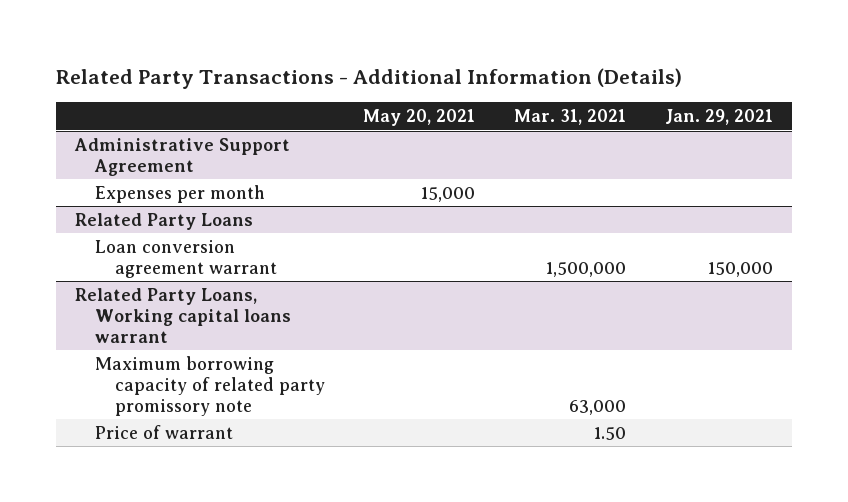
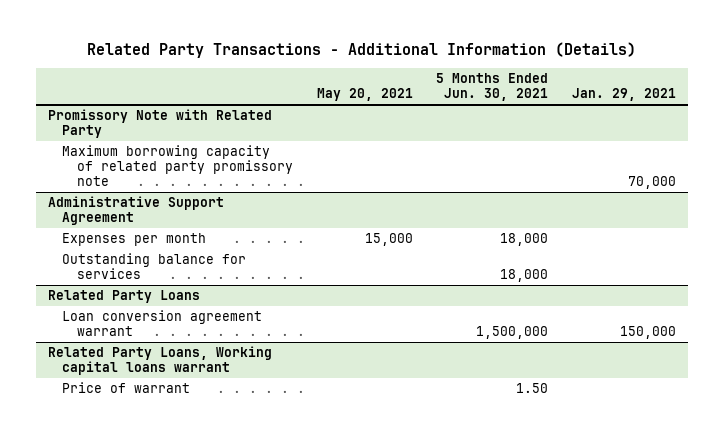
[514,109,627,126] Mar. 31, 2021 -> none
none -> [436,73,549,102] 5 Months Ended Jun. 30, 2021
none -> [47,109,272,139] Promissory Note with Related Party
none -> [62,145,293,187] Maximum borrowing capacity of related party promissory note
none -> [62,253,247,280] Outstanding balance for services
[94,355,325,416] Maximum borrowing capacity of related party promissory note -> none

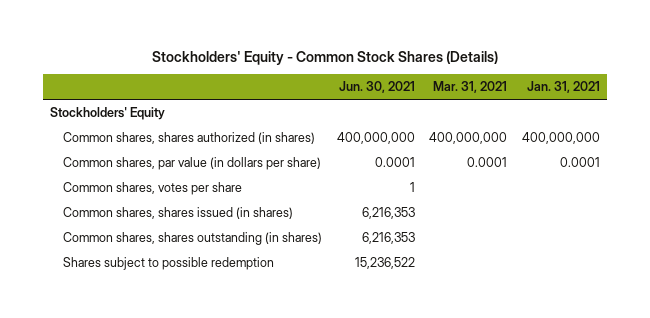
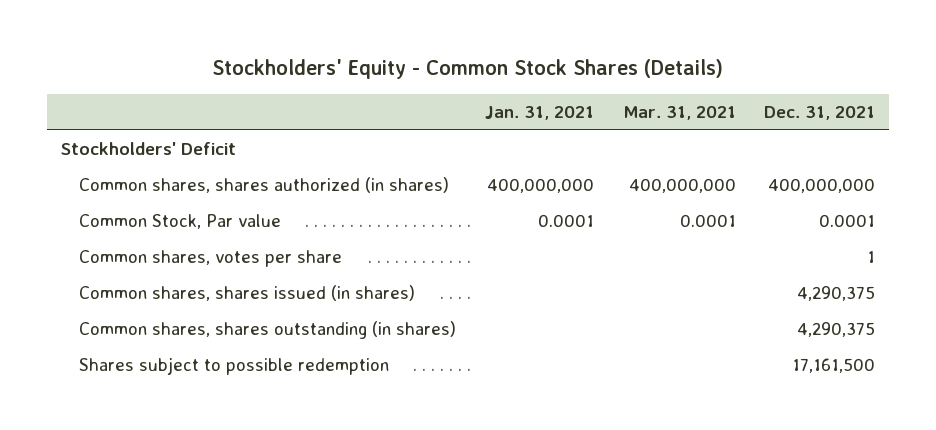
[338,81,415,94] Jun. 30, 2021 -> none
none -> [764,105,876,120] Dec. 31, 2021
[50,106,166,120] Stockholders' Equity -> [60,142,236,156] Stockholders' Deficit
[62,156,321,170] Common shares, par value (in dollars per share) -> [79,214,282,230] Common Stock, Par value

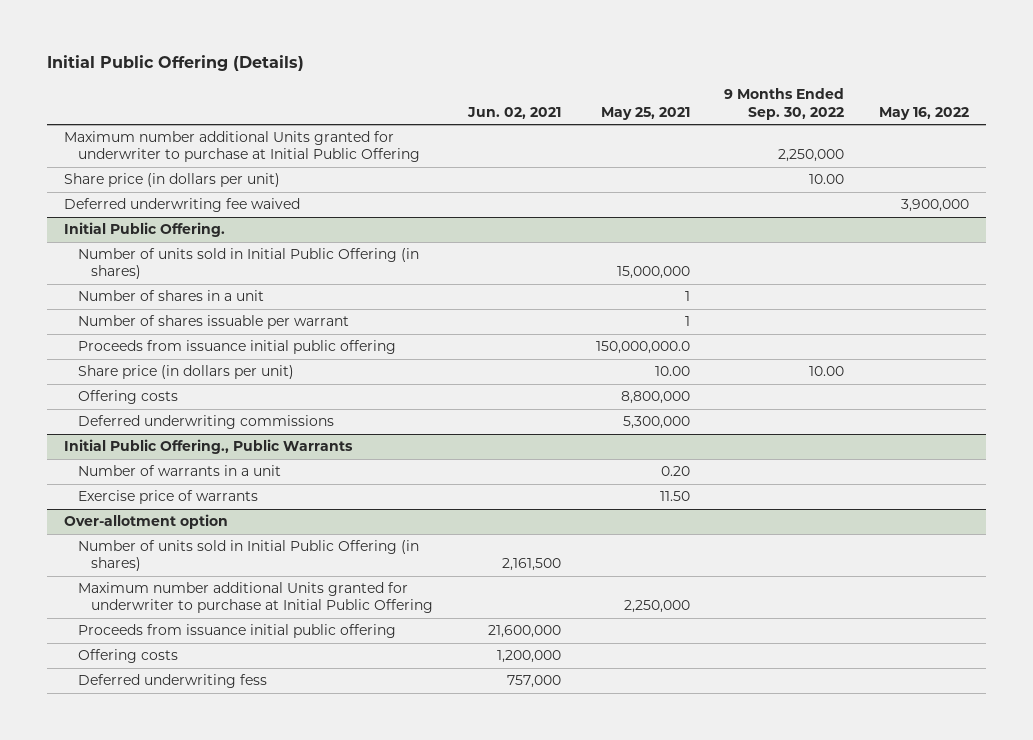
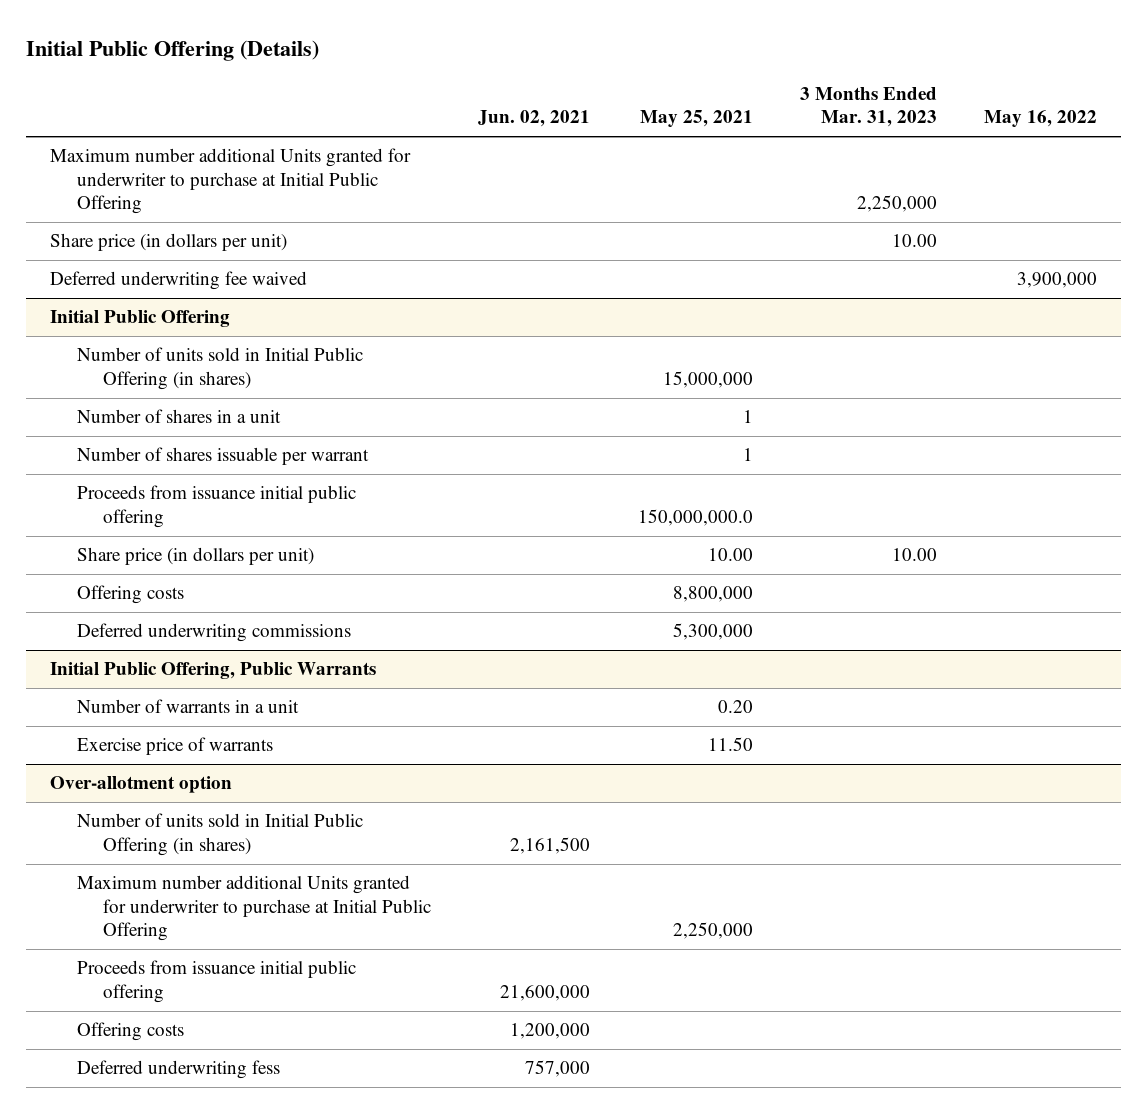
[724,88,845,120] 9 Months Ended Sep. 30, 2022 -> none
none -> [800,87,938,128] 3 Months Ended Mar. 31, 2023
[63,222,225,238] Initial Public Offering. -> [49,310,230,328] Initial Public Offering
[63,439,353,455] Initial Public Offering., Public Warrants -> [49,662,376,680] Initial Public Offering, Public Warrants

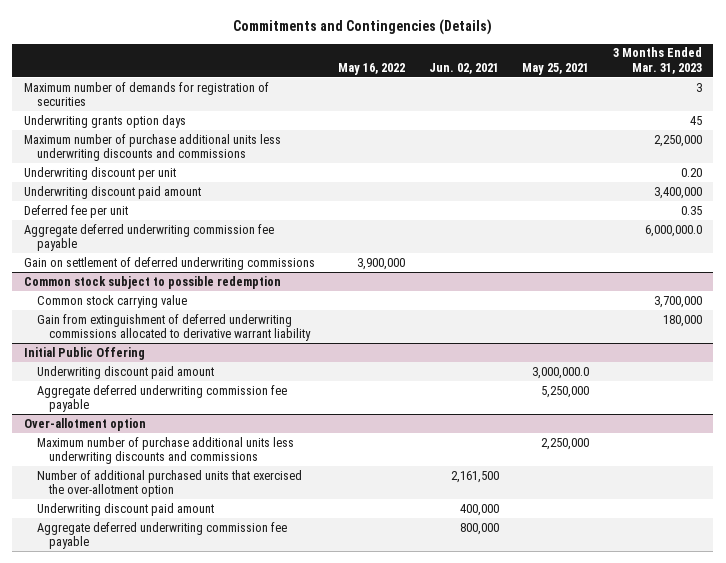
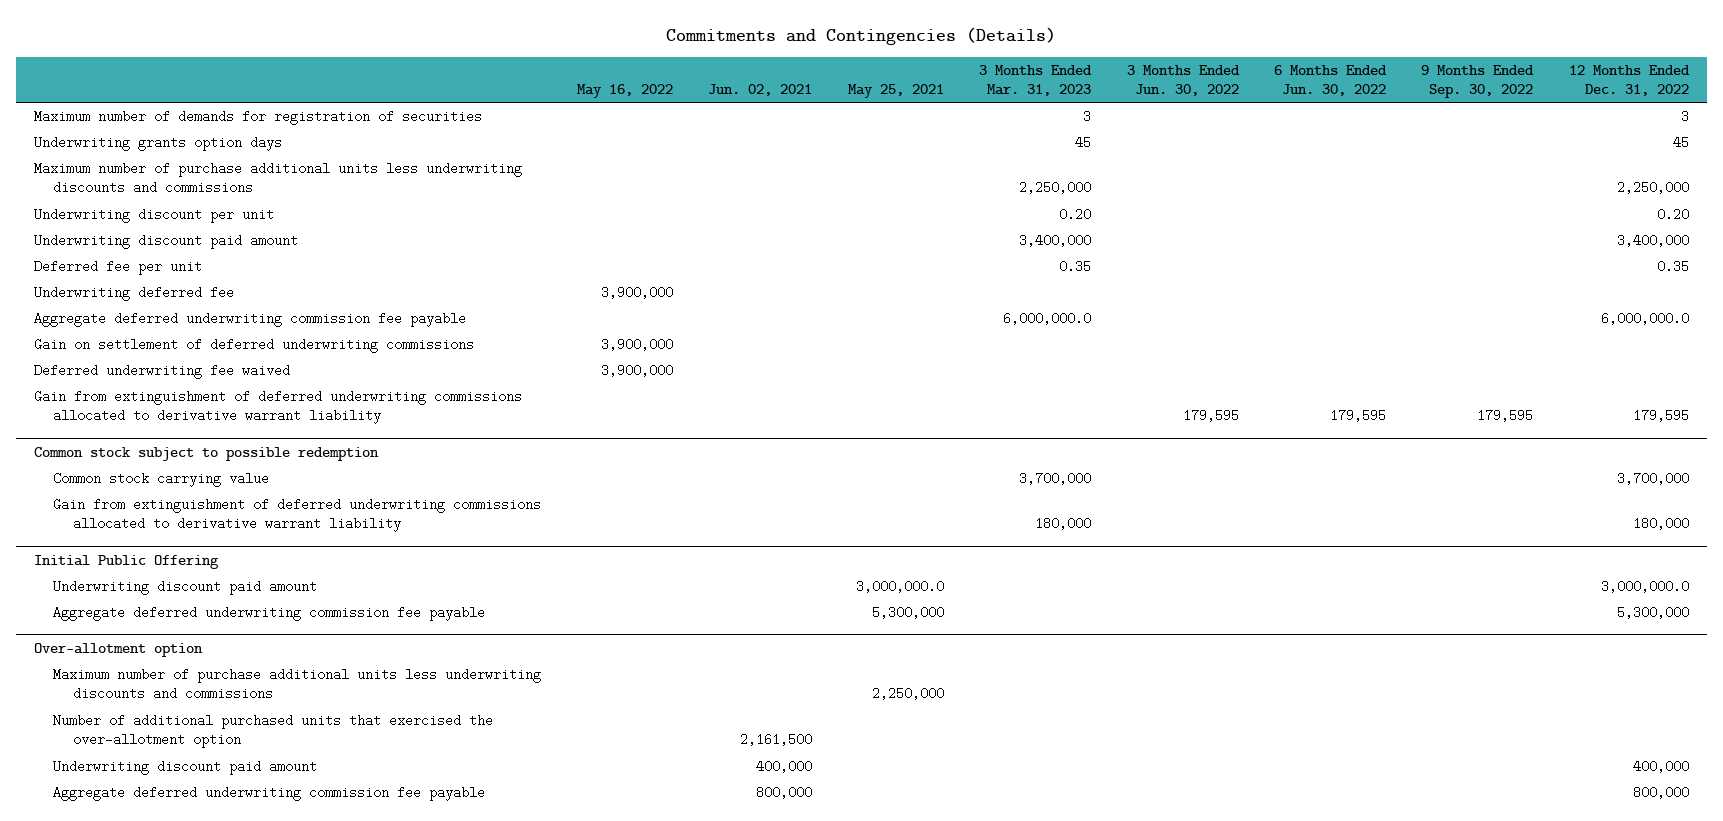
none -> [1126,64,1240,97] 3 Months Ended Jun. 30, 2022
none -> [1274,64,1388,97] 6 Months Ended Jun. 30, 2022
none -> [1421,64,1535,99] 9 Months Ended Sep. 30, 2022
none -> [1568,64,1690,97] 12 Months Ended Dec. 31, 2022
none -> [33,285,234,301] Underwriting deferred fee
none -> [33,363,290,379] Deferred underwriting fee waived
none -> [33,389,522,425] Gain from extinguishment of deferred underwriting commissions allocated to derivative warrant liability
[541,385,590,398] 5,250,000 -> [871,605,944,619] 5,300,000

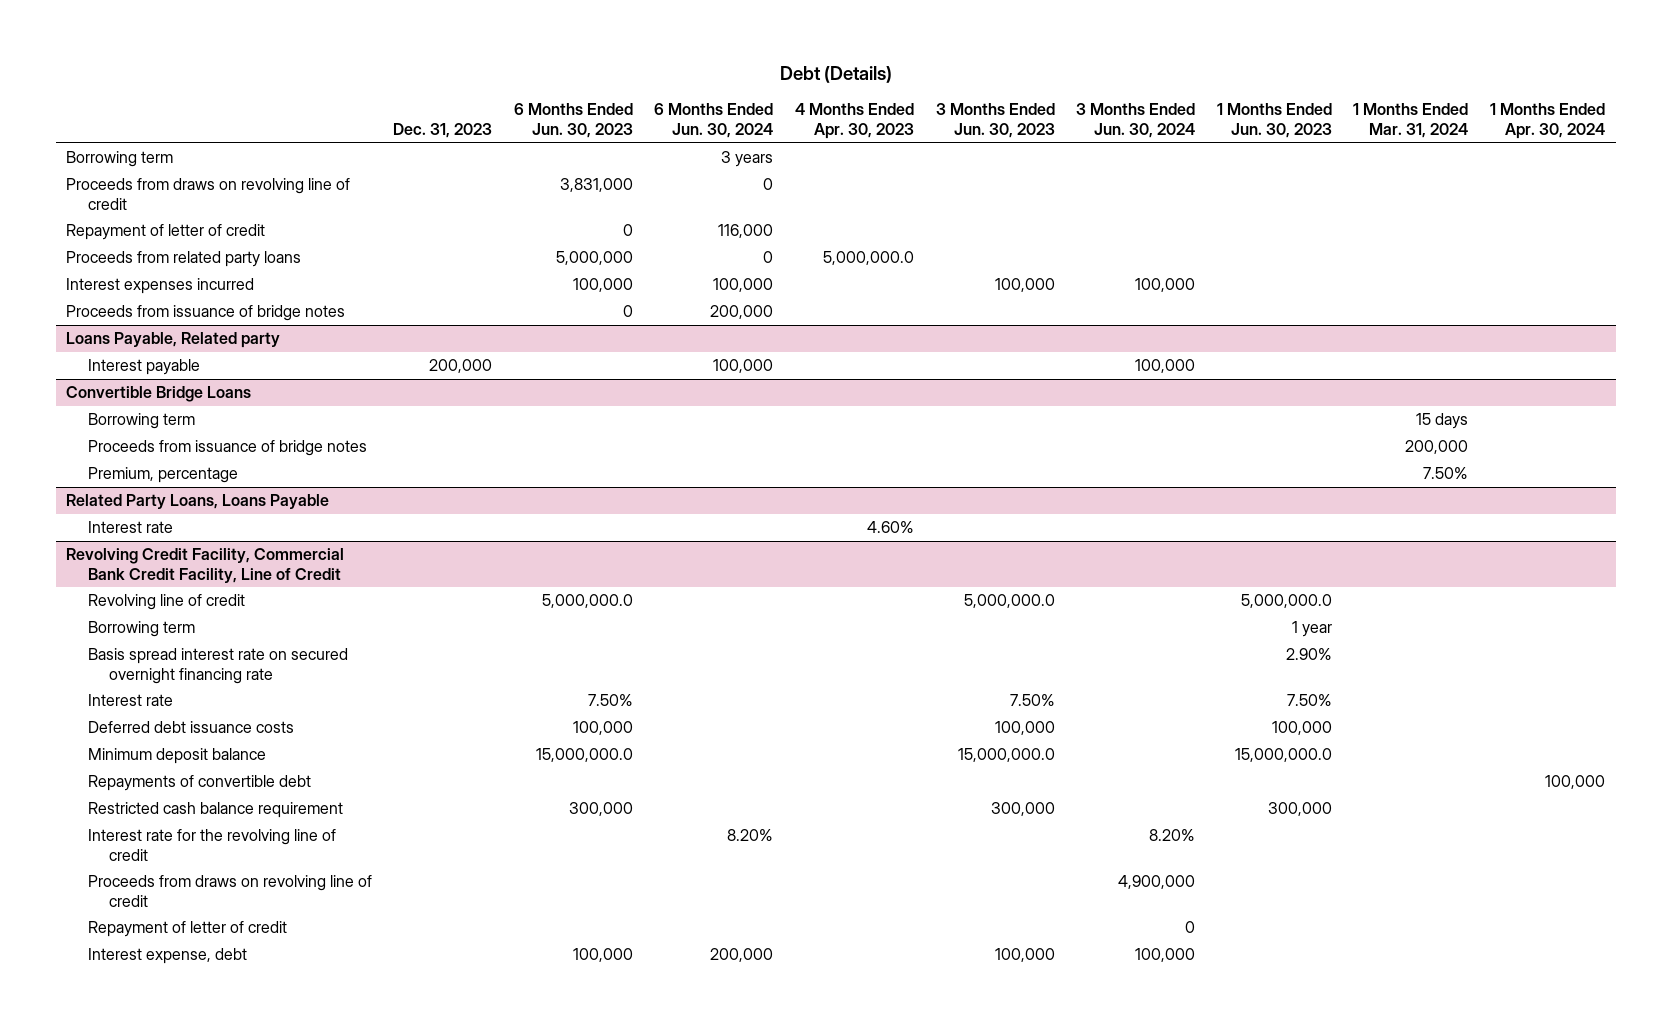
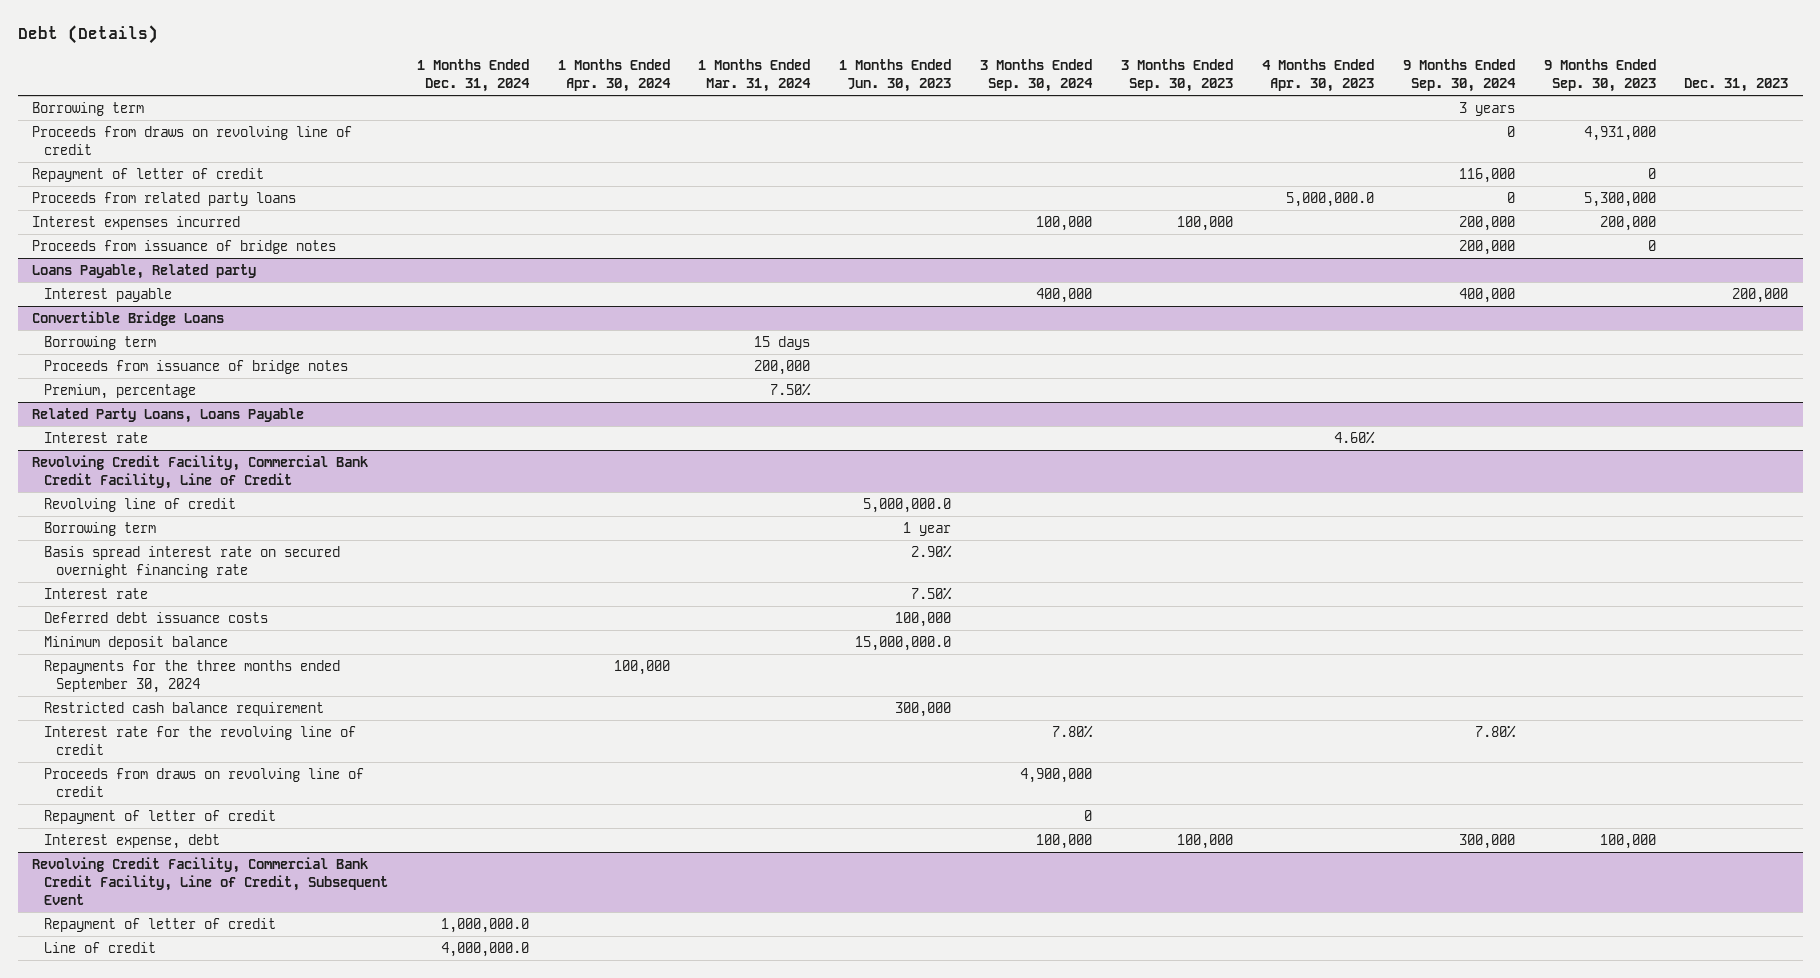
[513,103,633,139] 6 Months Ended Jun. 30, 2023 -> none
[654,103,774,139] 6 Months Ended Jun. 30, 2024 -> none
[935,103,1055,139] 3 Months Ended Jun. 30, 2023 -> none
[1076,103,1196,139] 3 Months Ended Jun. 30, 2024 -> none
none -> [416,59,530,93] 1 Months Ended Dec. 31, 2024
none -> [980,59,1094,93] 3 Months Ended Sep. 30, 2024
none -> [1120,59,1233,93] 3 Months Ended Sep. 30, 2023
none -> [1402,59,1516,93] 9 Months Ended Sep. 30, 2024
none -> [1543,59,1656,93] 9 Months Ended Sep. 30, 2023
[87,775,311,792] Repayments of convertible debt -> [43,660,340,693] Repayments for the three months ended September 30, 2024
none -> [32,857,388,905] Revolving Credit Facility, Commercial Bank Credit Facility, Line of Credit, Subsequent Event
none -> [43,918,276,933] Repayment of letter of credit
none -> [43,942,156,954] Line of credit

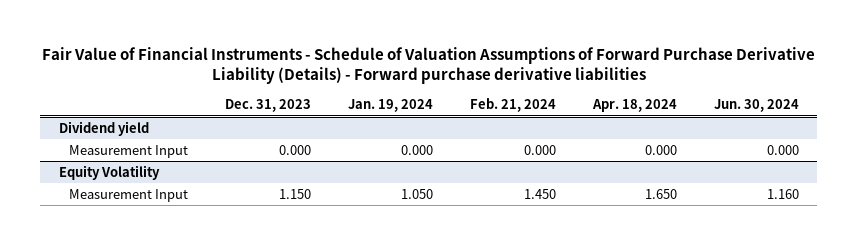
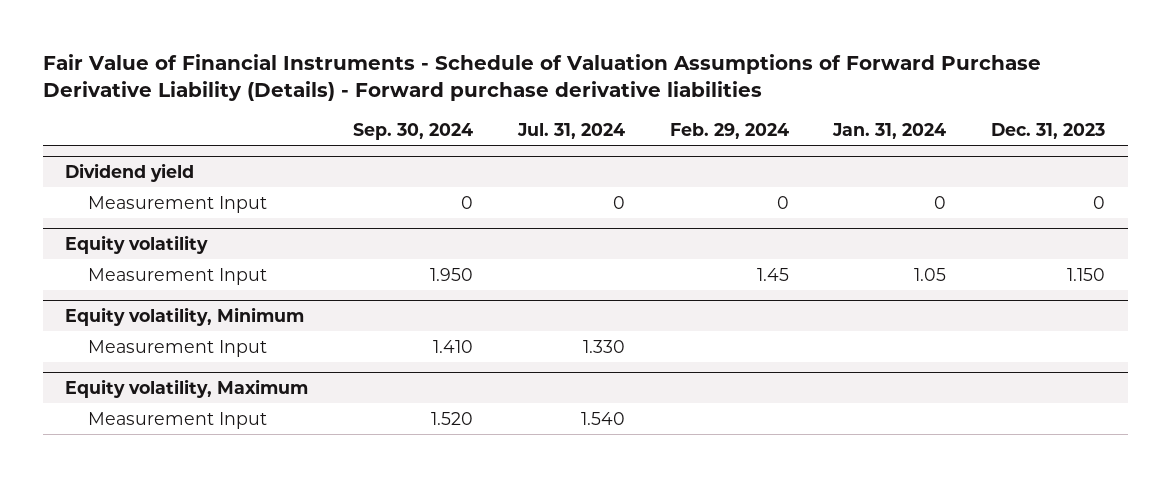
[347,99,433,113] Jan. 19, 2024 -> none
[469,98,556,113] Feb. 21, 2024 -> none
[591,99,677,113] Apr. 18, 2024 -> none
[713,99,799,113] Jun. 30, 2024 -> none
none -> [352,123,473,141] Sep. 30, 2024
none -> [516,123,625,140] Jul. 31, 2024
none -> [669,123,789,140] Feb. 29, 2024
none -> [832,123,947,140] Jan. 31, 2024
[278,144,311,155] 0.000 -> [1093,195,1106,209] 0
[58,164,160,180] Equity Volatility -> [65,234,209,254] Equity volatility
none -> [65,306,305,326] Equity volatility, Minimum
none -> [87,339,267,357] Measurement Input
none -> [65,378,309,398] Equity volatility, Maximum
none -> [87,411,267,429] Measurement Input

